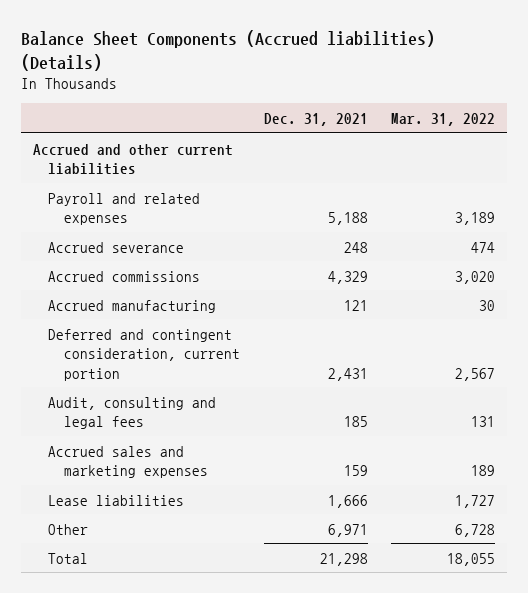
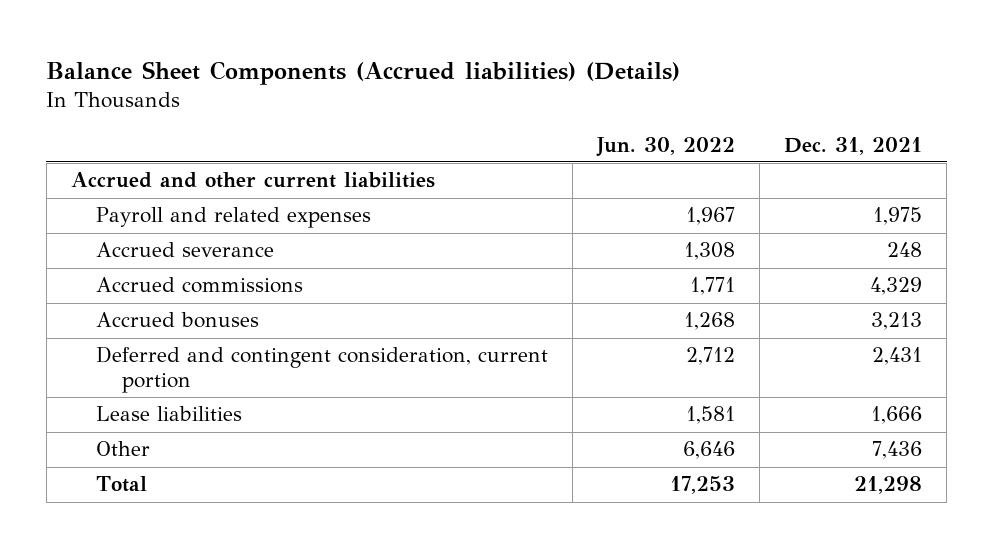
[391,112,496,126] Mar. 31, 2022 -> none
none -> [596,136,736,157] Jun. 30, 2022
[327,212,368,226] 5,188 -> [873,207,923,226] 1,975
[48,299,217,313] Accrued manufacturing -> none
none -> [96,312,260,329] Accrued bonuses
[48,396,217,430] Audit, consulting and legal fees -> none
[48,445,209,479] Accrued sales and marketing expenses -> none
[327,523,368,537] 6,971 -> [872,441,923,460] 7,436

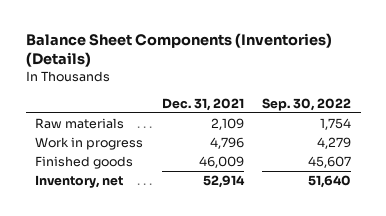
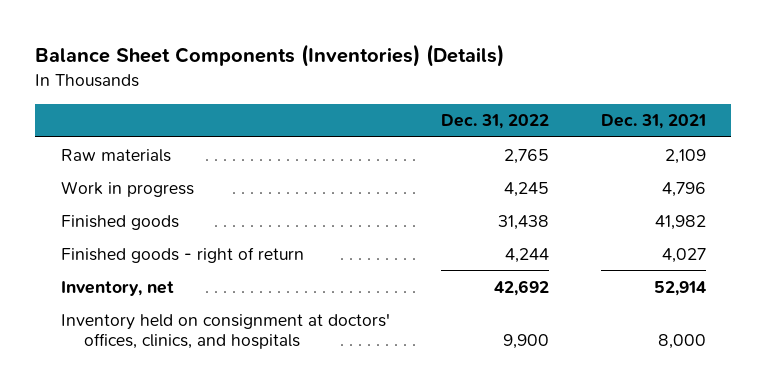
[262,97,352,111] Sep. 30, 2022 -> none
none -> [441,114,550,130] Dec. 31, 2022
[198,156,244,169] 46,009 -> [654,214,706,230] 41,982
none -> [60,246,304,263] Finished goods - right of return
none -> [60,312,390,349] Inventory held on consignment at doctors' offices, clinics, and hospitals

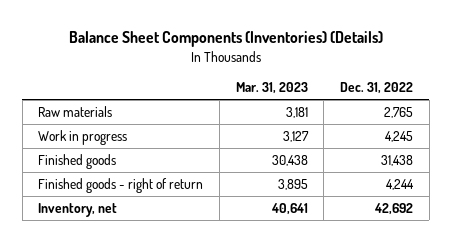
[600,114,706,130] Dec. 31, 2021 -> none
none -> [235,82,308,95] Mar. 31, 2023
[60,312,390,349] Inventory held on consignment at doctors' offices, clinics, and hospitals -> none

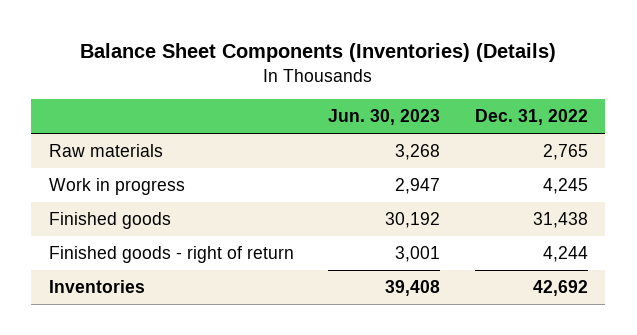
[235,82,308,95] Mar. 31, 2023 -> none
none -> [328,109,441,126] Jun. 30, 2023
[38,202,118,217] Inventory, net -> [48,279,145,293] Inventories

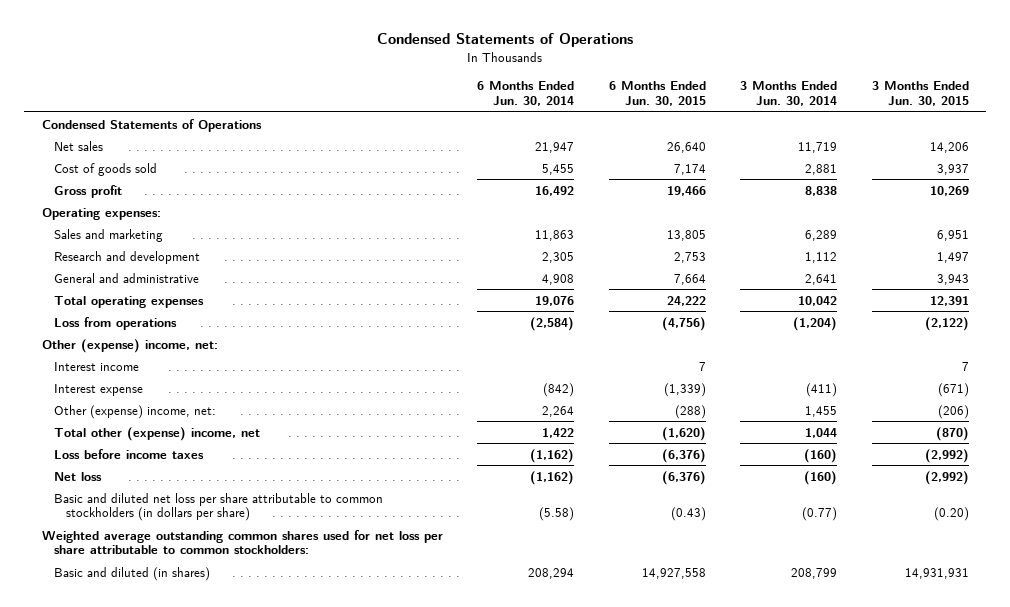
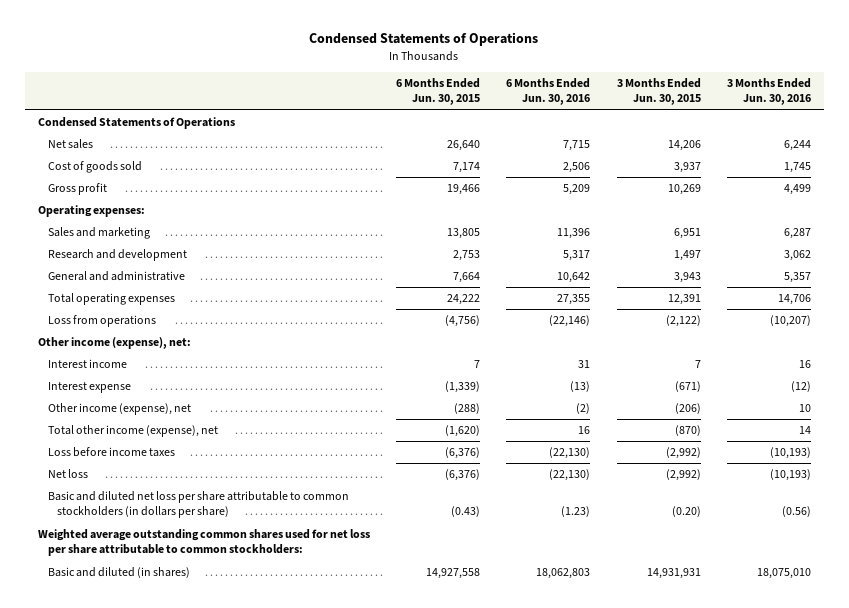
[477,81,575,107] 6 Months Ended Jun. 30, 2014 -> none
[740,81,838,107] 3 Months Ended Jun. 30, 2014 -> none
none -> [506,78,591,106] 6 Months Ended Jun. 30, 2016
none -> [726,78,811,106] 3 Months Ended Jun. 30, 2016
[41,338,218,353] Other (expense) income, net: -> [37,337,191,350] Other income (expense), net:
[53,404,216,419] Other (expense) income, net: -> [47,403,191,416] Other income (expense), net
[53,426,260,441] Total other (expense) income, net -> [47,425,218,438] Total other income (expense), net

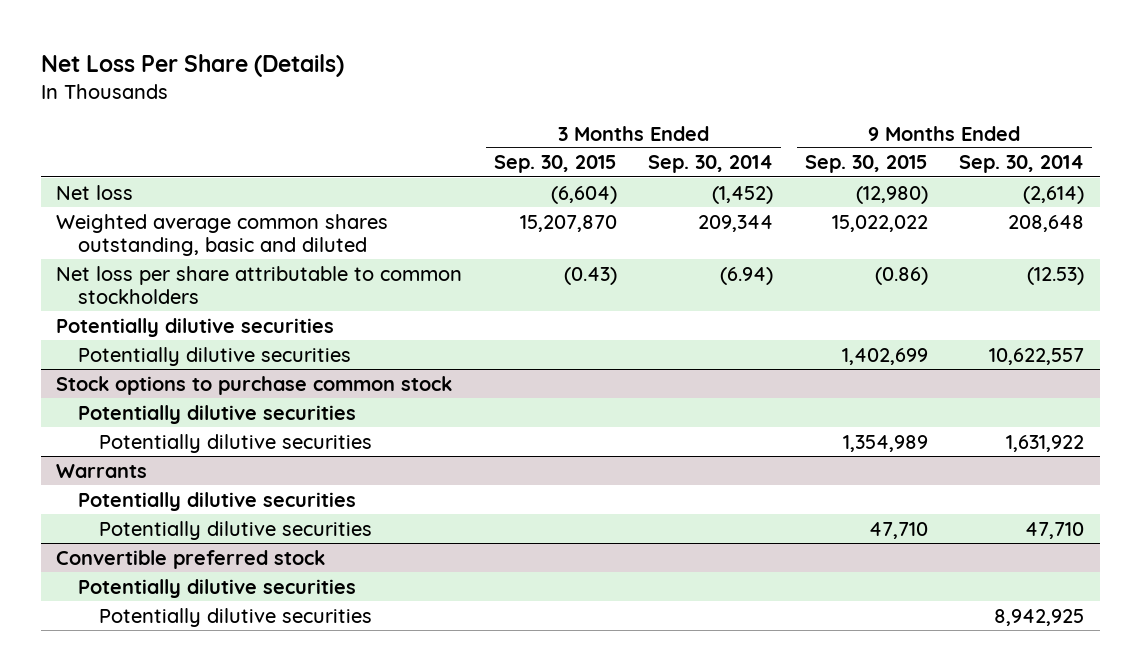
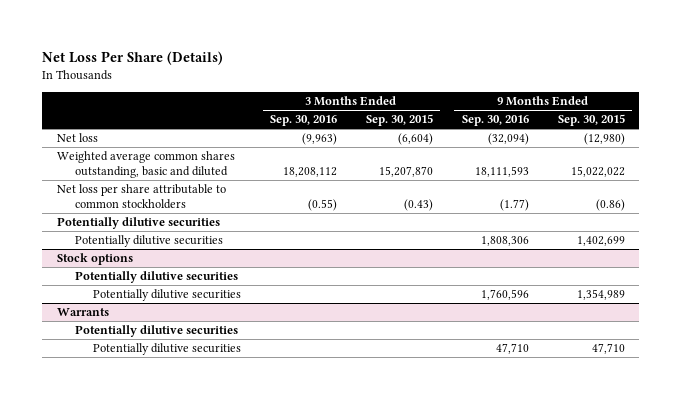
[648,155,774,174] Sep. 30, 2014 -> none
[959,155,1085,174] Sep. 30, 2014 -> none
none -> [269,115,337,127] Sep. 30, 2016
none -> [461,115,529,127] Sep. 30, 2016
[56,375,453,395] Stock options to purchase common stock -> [56,253,133,266] Stock options
[56,549,326,569] Convertible preferred stock -> none
[77,578,356,598] Potentially dilutive securities -> none
[99,607,373,627] Potentially dilutive securities -> none

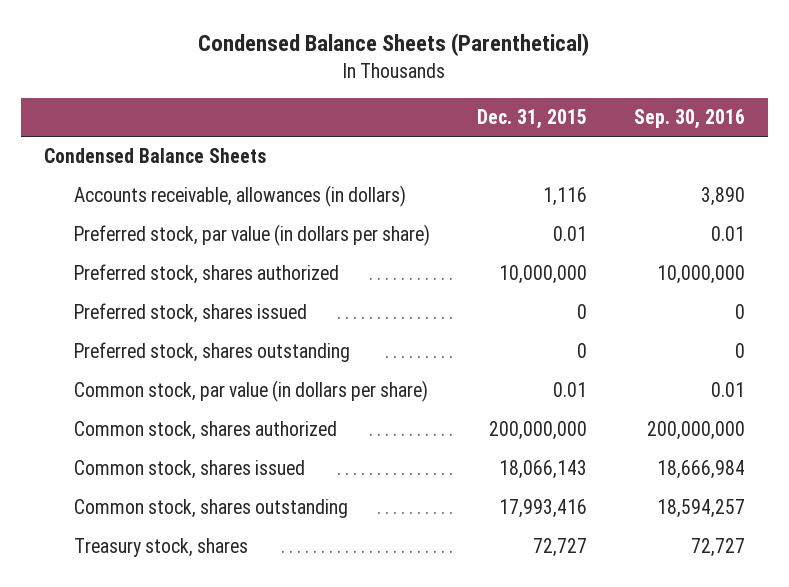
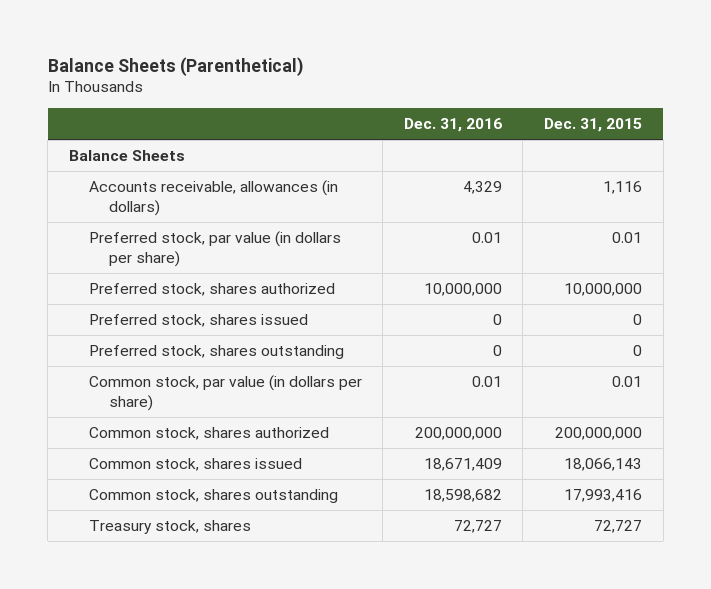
[198,33,590,57] Condensed Balance Sheets (Parenthetical) -> [47,56,304,76] Balance Sheets (Parenthetical)
[633,108,745,129] Sep. 30, 2016 -> none
none -> [403,117,502,132] Dec. 31, 2016
[44,148,267,164] Condensed Balance Sheets -> [68,150,185,162] Balance Sheets

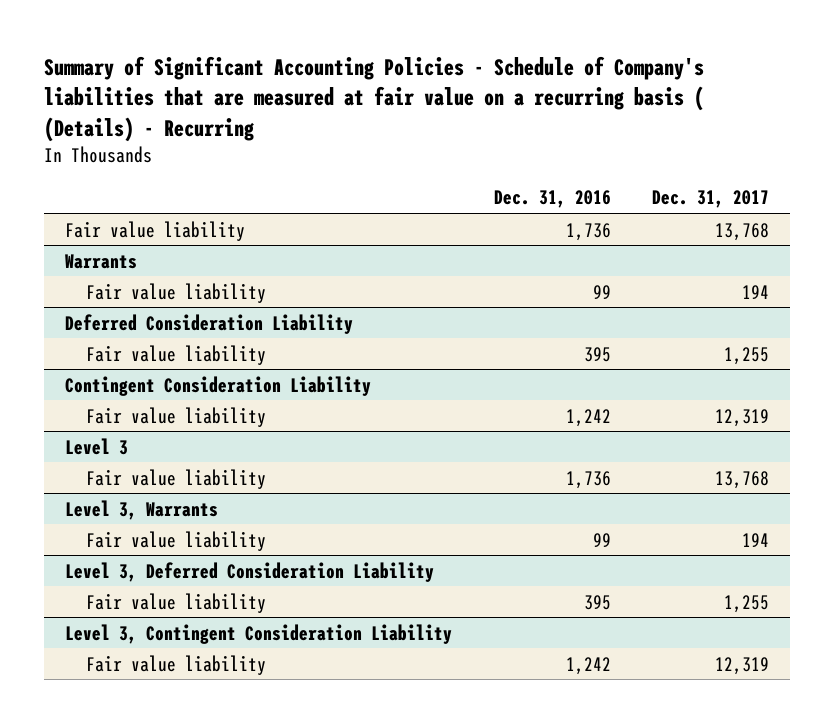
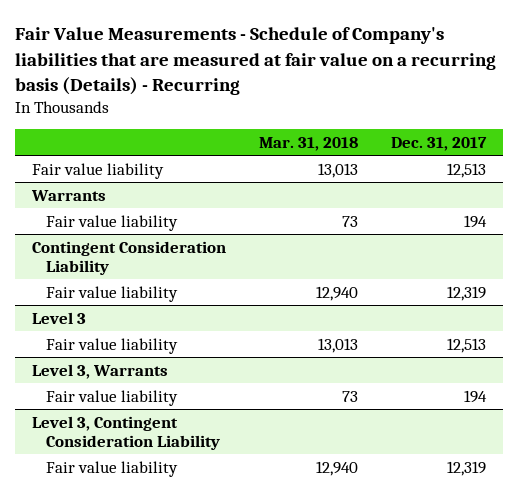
[44,55,705,142] Summary of Significant Accounting Policies - Schedule of Company's liabilities that are measured at fair value on a recurring basis ( (Details) - Recurring -> [14,27,496,95] Fair Value Measurements - Schedule of Company's liabilities that are measured at fair value on a recurring basis (Details) - Recurring
[493,190,611,209] Dec. 31, 2016 -> none
none -> [259,136,359,151] Mar. 31, 2018
[715,222,770,241] 13,768 -> [447,162,487,178] 12,513
[64,313,353,334] Deferred Consideration Liability -> none
[86,344,267,365] Fair value liability -> none
[715,470,770,489] 13,768 -> [447,337,487,353] 12,513
[64,561,434,582] Level 3, Deferred Consideration Liability -> none
[86,592,267,613] Fair value liability -> none

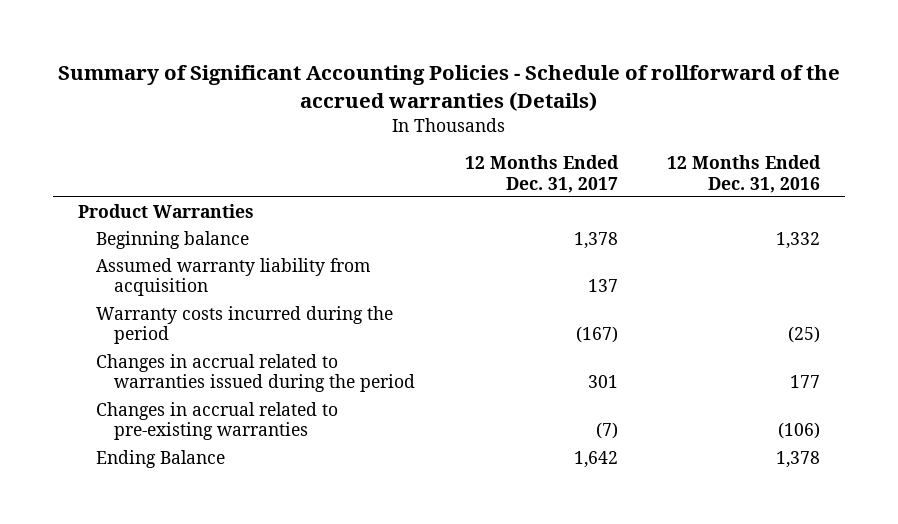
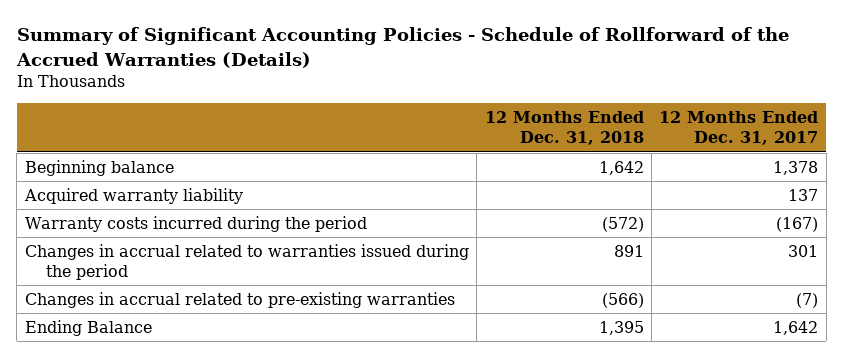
[57,65,840,111] Summary of Significant Accounting Policies - Schedule of rollforward of the accrued warranties (Details) -> [15,27,789,69] Summary of Significant Accounting Policies - Schedule of Rollforward of the Accrued Warranties (Details)
[667,155,822,193] 12 Months Ended Dec. 31, 2016 -> none
none -> [484,111,644,146] 12 Months Ended Dec. 31, 2018
[77,203,254,218] Product Warranties -> none
[95,257,371,297] Assumed warranty liability from acquisition -> [23,187,243,204] Acquired warranty liability

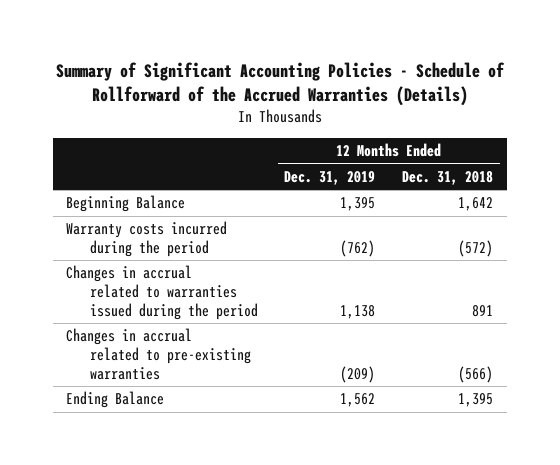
[659,111,819,146] 12 Months Ended Dec. 31, 2017 -> none
none -> [284,170,376,185] Dec. 31, 2019
[23,187,243,204] Acquired warranty liability -> none
[24,159,174,176] Beginning balance -> [66,195,186,213] Beginning Balance

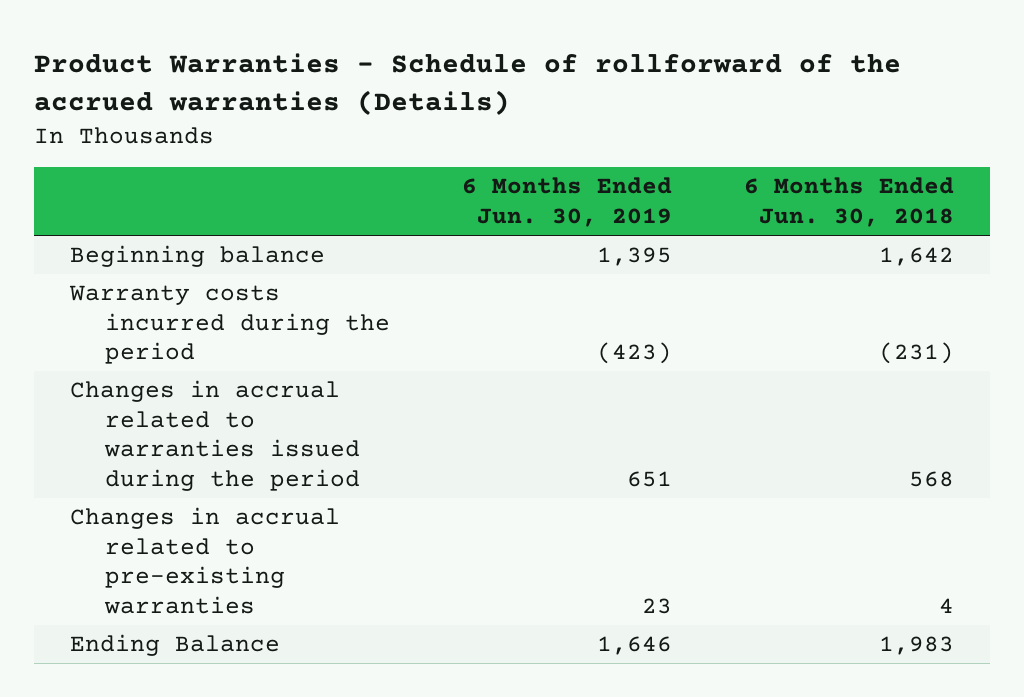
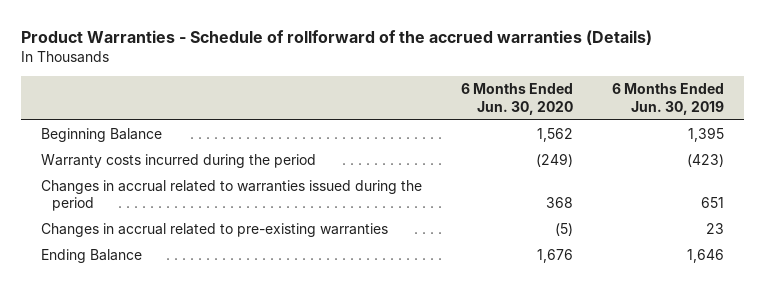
[744,177,955,228] 6 Months Ended Jun. 30, 2018 -> none
none -> [461,83,574,115] 6 Months Ended Jun. 30, 2020
[70,245,326,268] Beginning balance -> [40,128,162,143] Beginning Balance

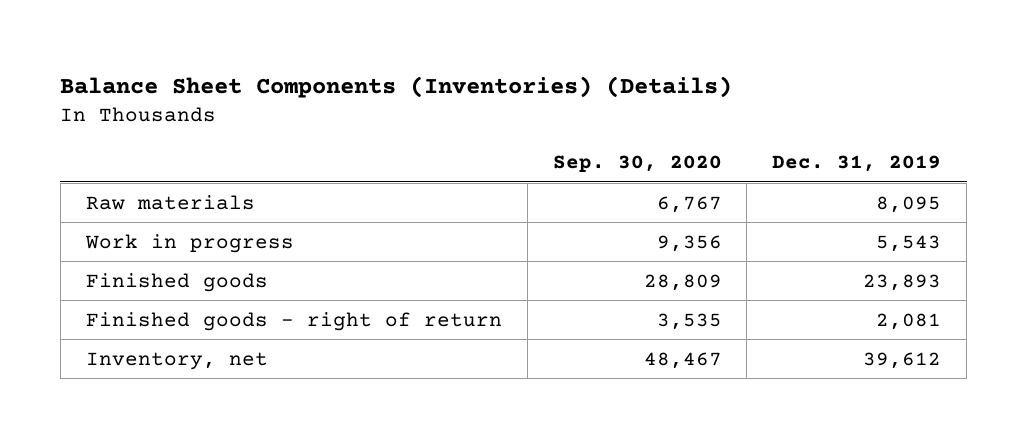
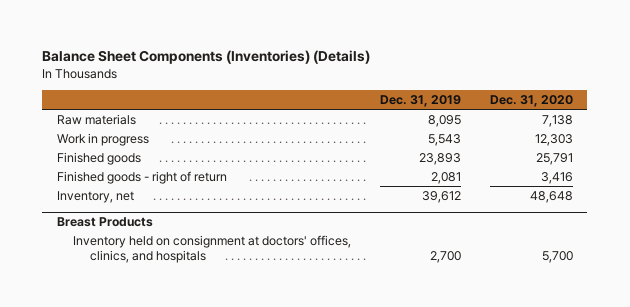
[552,155,722,173] Sep. 30, 2020 -> none
none -> [490,95,574,108] Dec. 31, 2020
none -> [56,217,153,228] Breast Products
none -> [73,234,352,263] Inventory held on consignment at doctors' offices, clinics, and hospitals

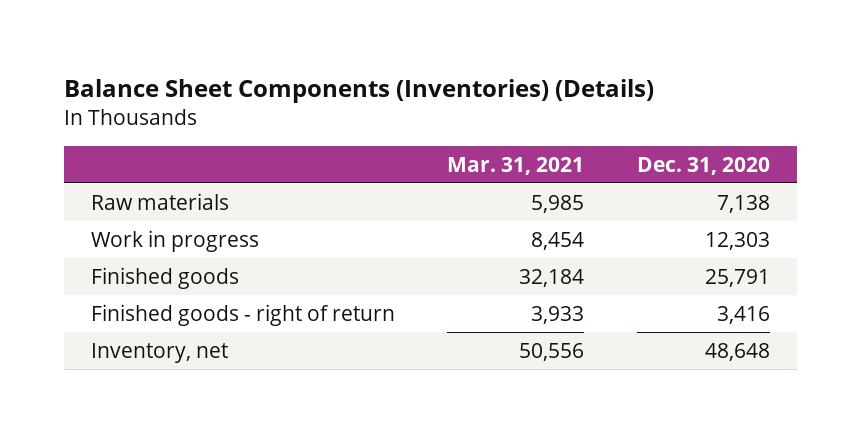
[380,95,462,108] Dec. 31, 2019 -> none
none -> [447,156,585,175] Mar. 31, 2021
[56,217,153,228] Breast Products -> none
[73,234,352,263] Inventory held on consignment at doctors' offices, clinics, and hospitals -> none

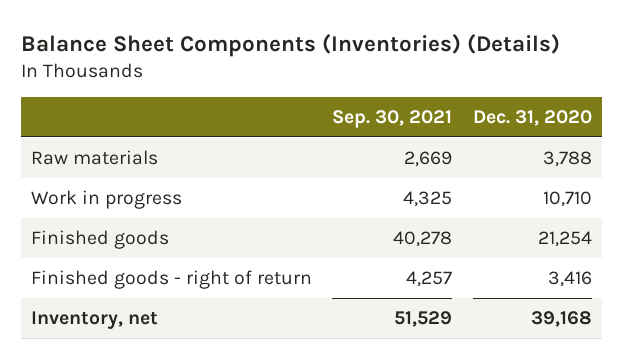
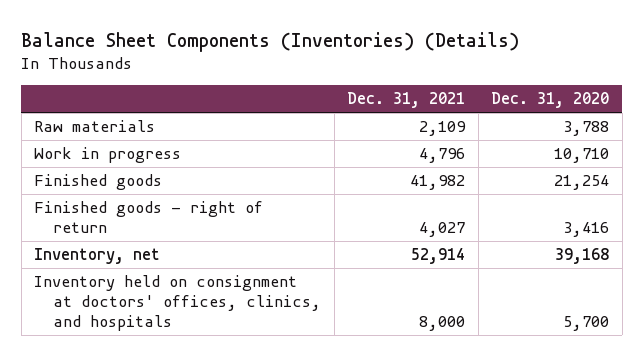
[332,109,453,128] Sep. 30, 2021 -> none
none -> [347,92,466,109] Dec. 31, 2021
none -> [34,275,322,331] Inventory held on consignment at doctors' offices, clinics, and hospitals

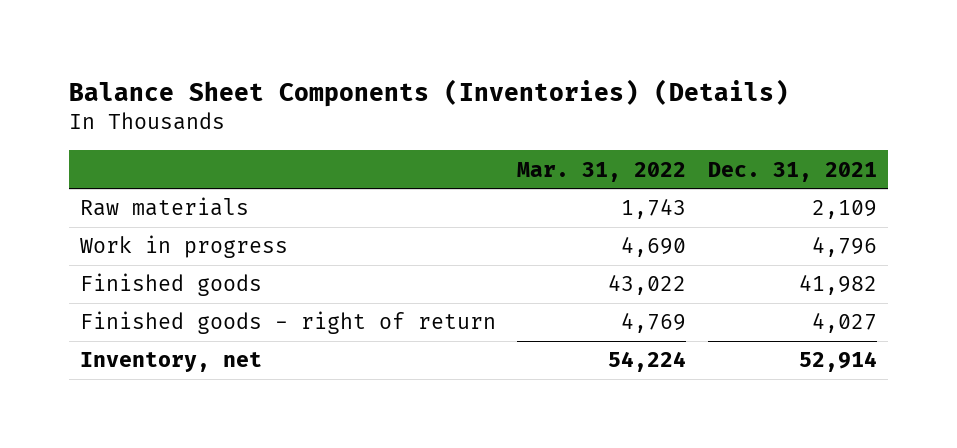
[491,92,610,109] Dec. 31, 2020 -> none
none -> [517,161,687,182] Mar. 31, 2022
[34,275,322,331] Inventory held on consignment at doctors' offices, clinics, and hospitals -> none

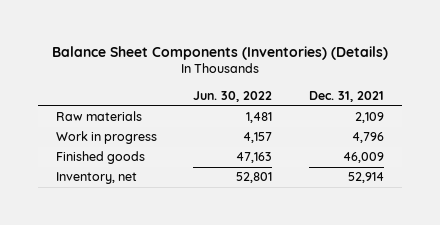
[517,161,687,182] Mar. 31, 2022 -> none
none -> [193,90,273,102] Jun. 30, 2022
[79,311,496,335] Finished goods - right of return -> none
[799,274,878,296] 41,982 -> [342,152,384,164] 46,009

